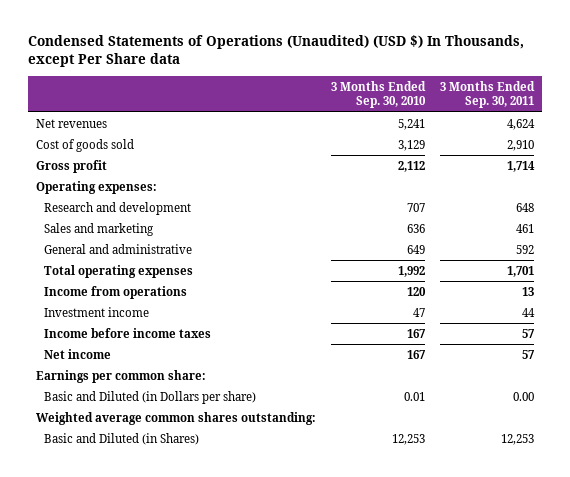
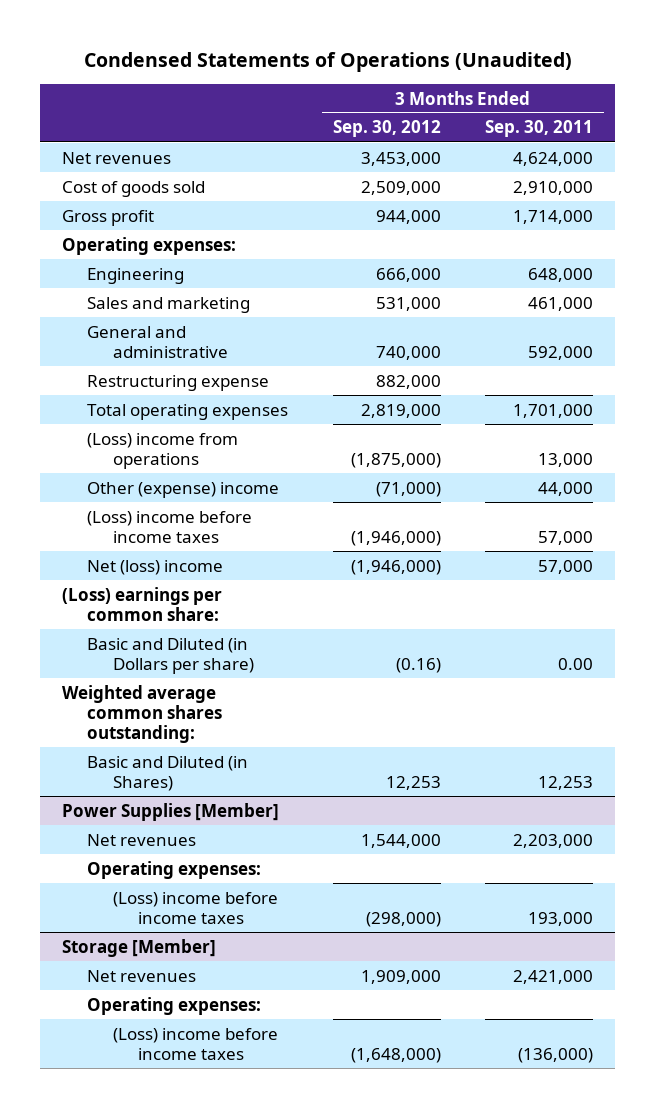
[27,34,524,68] Condensed Statements of Operations (Unaudited) (USD $) In Thousands, except Per Share data -> [83,51,572,72] Condensed Statements of Operations (Unaudited)
[330,80,426,109] 3 Months Ended Sep. 30, 2010 -> none
none -> [332,120,441,138] Sep. 30, 2012
[507,118,536,130] 4,624 -> [513,151,594,166] 4,624,000
[507,139,535,151] 2,910 -> [513,180,594,195] 2,910,000
[507,160,536,172] 1,714 -> [513,209,594,224] 1,714,000
[44,201,192,215] Research and development -> none
[44,306,150,317] Investment income -> none
none -> [87,267,185,284] Engineering
[516,223,535,233] 461 -> [528,296,594,311] 461,000
[516,244,535,254] 592 -> [528,345,594,360] 592,000
none -> [87,374,270,391] Restructuring expense
[507,265,535,277] 1,701 -> [513,403,594,418] 1,701,000
[44,285,188,299] Income from operations -> [87,432,239,469] (Loss) income from operations
[522,286,535,296] 13 -> [538,452,594,467] 13,000
none -> [87,481,280,498] Other (expense) income
[44,327,212,338] Income before income taxes -> [87,510,253,543] (Loss) income before income taxes
[522,328,536,338] 57 -> [538,530,594,545] 57,000
[44,348,112,359] Net income -> [87,559,224,575] Net (loss) income
[522,349,536,359] 57 -> [538,559,594,574] 57,000
[35,369,206,383] Earnings per common share: -> [62,586,223,621] (Loss) earnings per common share:
none -> [62,802,280,821] Power Supplies [Member]
none -> [87,833,197,846] Net revenues
none -> [87,860,262,879] Operating expenses:
none -> [112,891,278,924] (Loss) income before income taxes
none -> [62,938,217,957] Storage [Member]
none -> [87,969,197,982] Net revenues
none -> [87,996,262,1015] Operating expenses:
none -> [112,1027,278,1060] (Loss) income before income taxes

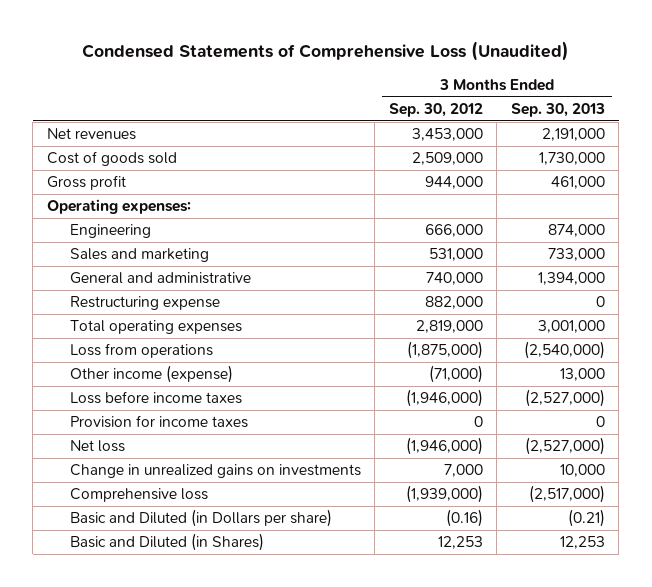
[83,51,572,72] Condensed Statements of Operations (Unaudited) -> [81,40,569,61] Condensed Statements of Comprehensive Loss (Unaudited)
[485,120,594,138] Sep. 30, 2011 -> none
none -> [510,102,605,117] Sep. 30, 2013
[62,586,223,621] (Loss) earnings per common share: -> none
[87,432,239,469] (Loss) income from operations -> [69,343,213,359] Loss from operations
[87,481,280,498] Other (expense) income -> [69,365,233,384] Other income (expense)
[87,510,253,543] (Loss) income before income taxes -> [69,391,242,405] Loss before income taxes
none -> [69,415,248,429] Provision for income taxes
[87,559,224,575] Net (loss) income -> [69,440,125,453] Net loss
none -> [69,464,361,479] Change in unrealized gains on investments
none -> [69,488,208,503] Comprehensive loss
[62,684,223,743] Weighted average common shares outstanding: -> none
[62,802,280,821] Power Supplies [Member] -> none
[87,833,197,846] Net revenues -> none
[87,860,262,879] Operating expenses: -> none
[112,891,278,924] (Loss) income before income taxes -> none
[62,938,217,957] Storage [Member] -> none
[87,969,197,982] Net revenues -> none
[87,996,262,1015] Operating expenses: -> none
[112,1027,278,1060] (Loss) income before income taxes -> none

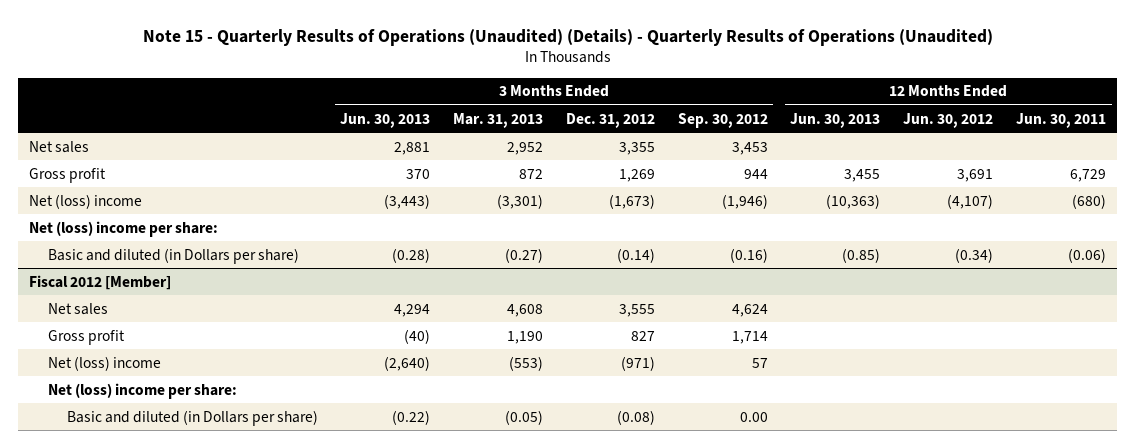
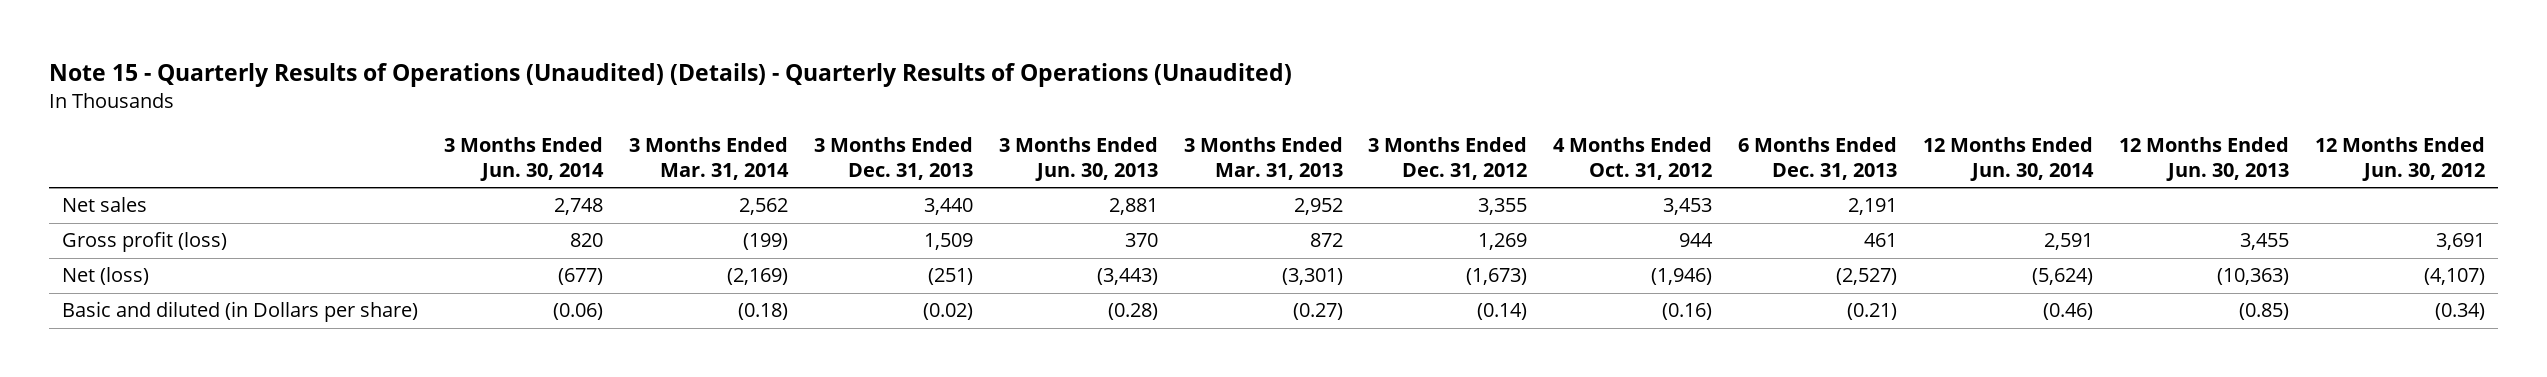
[677,112,768,128] Sep. 30, 2012 -> none
[1015,112,1106,128] Jun. 30, 2011 -> none
none -> [444,137,605,182] 3 Months Ended Jun. 30, 2014
none -> [629,137,790,181] 3 Months Ended Mar. 31, 2014
none -> [813,137,973,181] 3 Months Ended Dec. 31, 2013
none -> [1553,137,1713,181] 4 Months Ended Oct. 31, 2012
none -> [1738,137,1898,181] 6 Months Ended Dec. 31, 2013
none -> [1922,137,2094,182] 12 Months Ended Jun. 30, 2014
[29,220,219,237] Net (loss) income per share: -> none
[29,167,107,183] Gross profit -> [62,231,228,253] Gross profit (loss)
[29,193,143,209] Net (loss) income -> [62,267,150,286] Net (loss)
[29,274,172,290] Fiscal 2012 [Member] -> none
[48,302,109,315] Net sales -> none
[48,329,126,345] Gross profit -> none
[48,355,162,371] Net (loss) income -> none
[48,382,238,399] Net (loss) income per share: -> none
[66,409,318,426] Basic and diluted (in Dollars per share) -> none

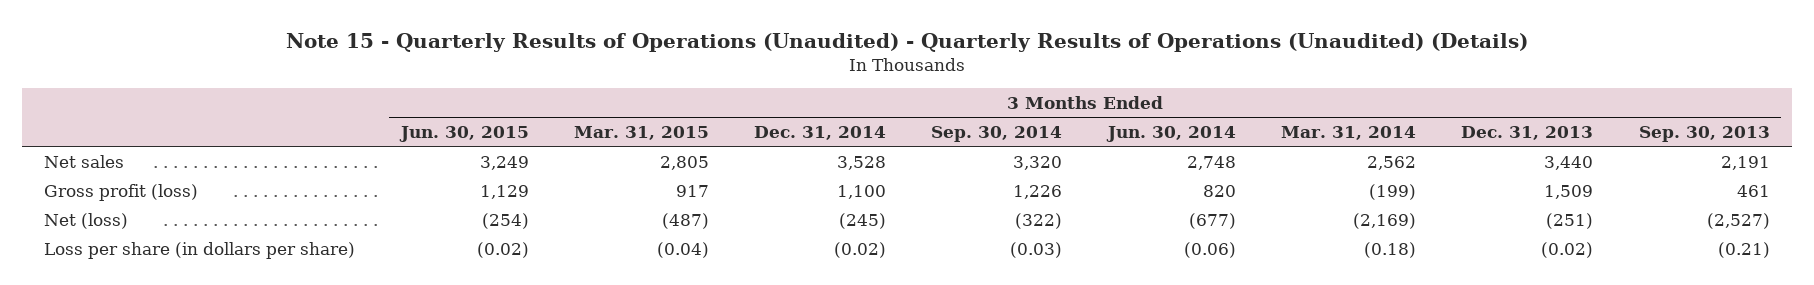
[49,62,1293,87] Note 15 - Quarterly Results of Operations (Unaudited) (Details) - Quarterly Results of Operations (Unaudited) -> [285,33,1528,53] Note 15 - Quarterly Results of Operations (Unaudited) - Quarterly Results of Operations (Unaudited) (Details)
[998,137,1158,182] 3 Months Ended Jun. 30, 2013 -> none
[1183,137,1343,181] 3 Months Ended Mar. 31, 2013 -> none
[1368,137,1528,181] 3 Months Ended Dec. 31, 2012 -> none
[1553,137,1713,181] 4 Months Ended Oct. 31, 2012 -> none
[1738,137,1898,181] 6 Months Ended Dec. 31, 2013 -> none
[1922,137,2094,182] 12 Months Ended Jun. 30, 2014 -> none
[2118,137,2289,182] 12 Months Ended Jun. 30, 2013 -> none
[2314,137,2485,182] 12 Months Ended Jun. 30, 2012 -> none
none -> [398,126,529,143] Jun. 30, 2015
none -> [573,126,709,141] Mar. 31, 2015
none -> [754,126,887,141] Dec. 31, 2014
none -> [931,126,1063,143] Sep. 30, 2014
none -> [1638,126,1770,143] Sep. 30, 2013
[62,301,419,323] Basic and diluted (in Dollars per share) -> [44,241,356,259] Loss per share (in dollars per share)

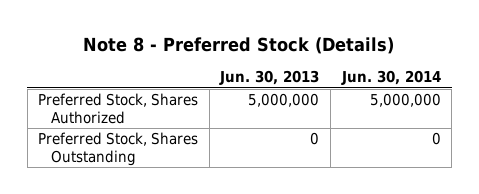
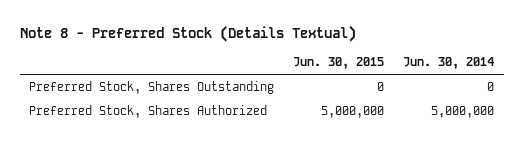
[83,36,395,54] Note 8 - Preferred Stock (Details) -> [19,25,356,42] Note 8 - Preferred Stock (Details Textual)
[219,70,320,86] Jun. 30, 2013 -> none
none -> [293,57,385,70] Jun. 30, 2015
[38,93,199,125] Preferred Stock, Shares Authorized -> [29,105,268,119] Preferred Stock, Shares Authorized

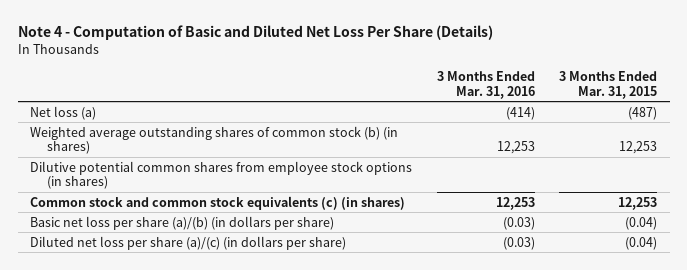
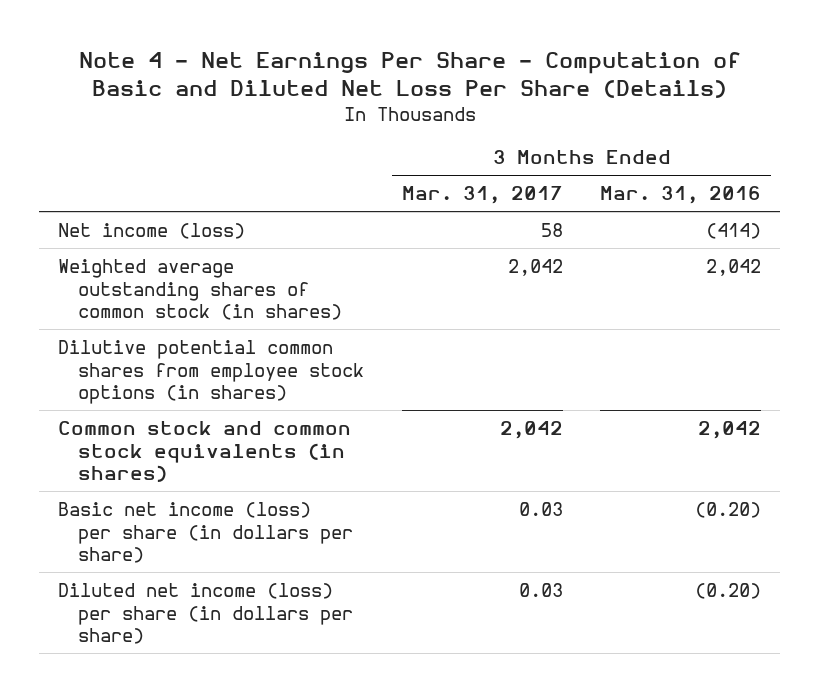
[17,25,493,41] Note 4 - Computation of Basic and Diluted Net Loss Per Share (Details) -> [78,51,741,99] Note 4 - Net Earnings Per Share - Computation of Basic and Diluted Net Loss Per Share (Details)
[559,70,658,99] 3 Months Ended Mar. 31, 2015 -> none
none -> [401,185,563,204] Mar. 31, 2017
[30,105,97,120] Net loss (a) -> [58,222,246,239] Net income (loss)
[30,125,399,155] Weighted average outstanding shares of common stock (b) (in shares) -> [58,258,343,321] Weighted average outstanding shares of common stock (in shares)
[496,141,535,155] 12,253 -> [706,258,762,276] 2,042
[30,195,406,210] Common stock and common stock equivalents (c) (in shares) -> [58,420,352,483] Common stock and common stock equivalents (in shares)
[495,196,535,210] 12,253 -> [698,420,762,439] 2,042
[30,215,335,230] Basic net loss per share (a)/(b) (in dollars per share) -> [58,501,354,564] Basic net income (loss) per share (in dollars per share)
[502,216,535,230] (0.03) -> [695,501,762,518] (0.20)
[30,235,347,250] Diluted net loss per share (a)/(c) (in dollars per share) -> [58,582,354,645] Diluted net income (loss) per share (in dollars per share)
[502,236,535,250] (0.03) -> [695,582,762,599] (0.20)

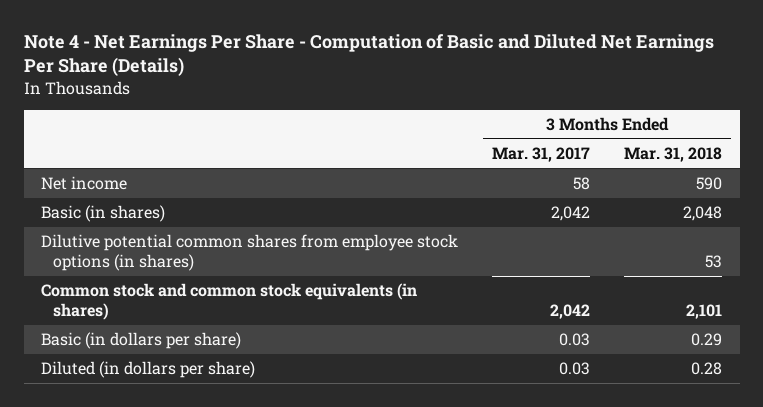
[78,51,741,99] Note 4 - Net Earnings Per Share - Computation of Basic and Diluted Net Loss Per Share (Details) -> [23,33,714,77] Note 4 - Net Earnings Per Share - Computation of Basic and Diluted Net Earnings Per Share (Details)
[600,185,762,204] Mar. 31, 2016 -> none
none -> [624,146,723,162] Mar. 31, 2018
[58,222,246,239] Net income (loss) -> [40,176,127,191] Net income
[58,258,343,321] Weighted average outstanding shares of common stock (in shares) -> [40,205,165,223] Basic (in shares)
[58,501,354,564] Basic net income (loss) per share (in dollars per share) -> [40,332,241,350] Basic (in dollars per share)
[58,582,354,645] Diluted net income (loss) per share (in dollars per share) -> [40,361,255,379] Diluted (in dollars per share)

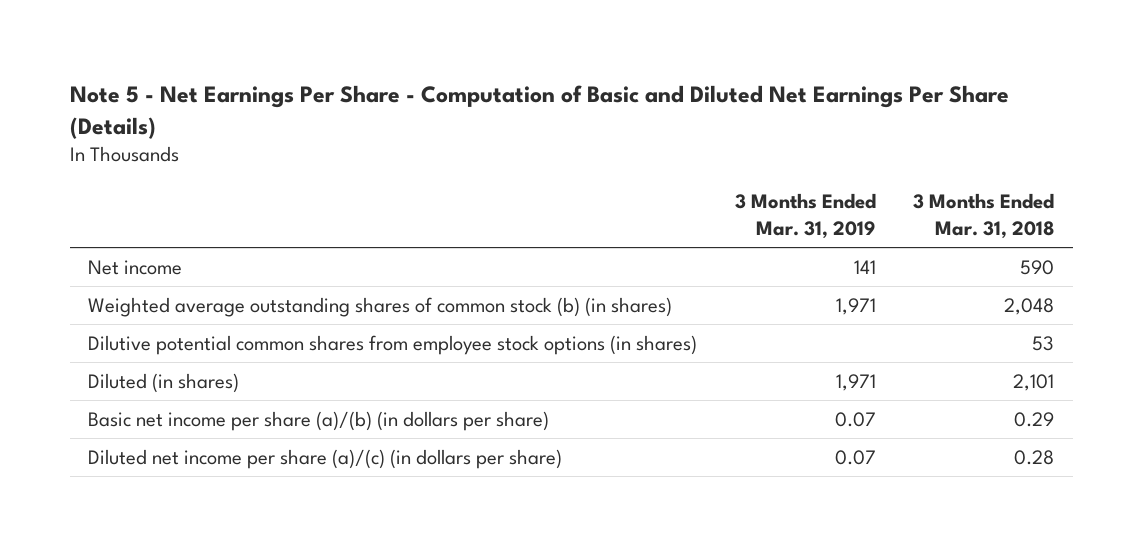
[23,33,714,77] Note 4 - Net Earnings Per Share - Computation of Basic and Diluted Net Earnings Per Share (Details) -> [69,84,1009,139] Note 5 - Net Earnings Per Share - Computation of Basic and Diluted Net Earnings Per Share (Details)
[492,146,591,162] Mar. 31, 2017 -> none
none -> [734,193,876,239] 3 Months Ended Mar. 31, 2019
[40,205,165,223] Basic (in shares) -> [88,297,673,318] Weighted average outstanding shares of common stock (b) (in shares)
[40,283,417,320] Common stock and common stock equivalents (in shares) -> [88,373,240,394] Diluted (in shares)
[40,332,241,350] Basic (in dollars per share) -> [88,411,550,432] Basic net income per share (a)/(b) (in dollars per share)
[40,361,255,379] Diluted (in dollars per share) -> [88,449,563,470] Diluted net income per share (a)/(c) (in dollars per share)

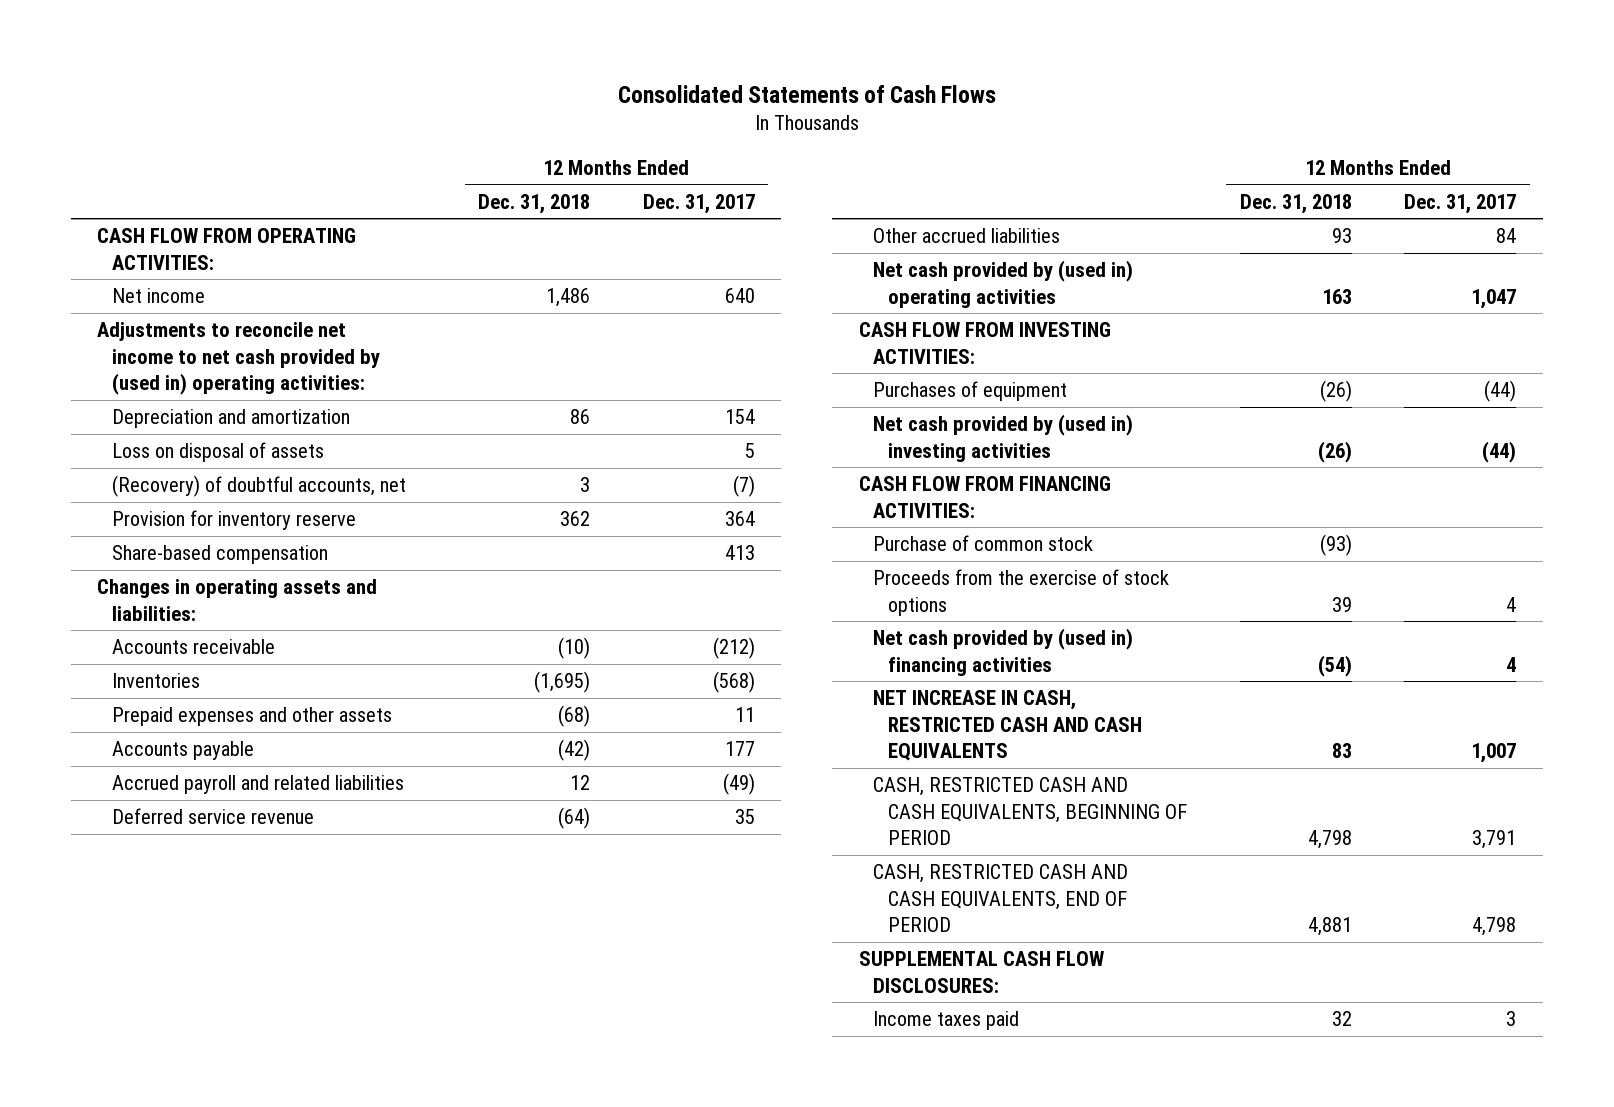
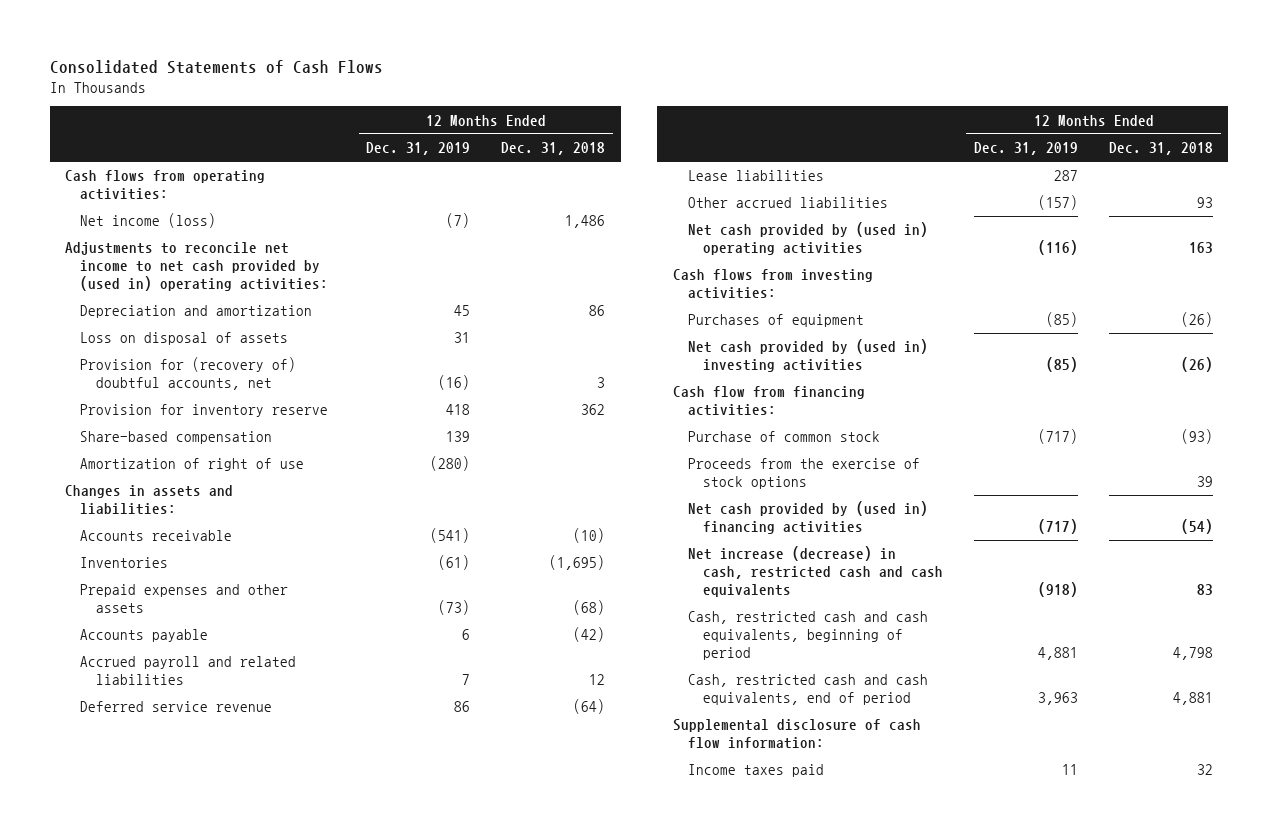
[642,193,755,214] Dec. 31, 2017 -> none
none -> [366,142,471,156] Dec. 31, 2019
[97,228,357,270] CASH FLOW FROM OPERATING ACTIVITIES: -> [65,170,266,201] Cash flows from operating activities:
[111,288,205,304] Net income -> [80,213,217,229] Net income (loss)
[111,475,406,498] (Recovery) of doubtful accounts, net -> [80,357,297,391] Provision for (recovery of) doubtful accounts, net
none -> [80,458,305,472] Amortization of right of use
[97,579,378,621] Changes in operating assets and liabilities: -> [65,485,234,516] Changes in assets and liabilities:
none -> [687,170,824,182] Lease liabilities
[858,322,1111,364] CASH FLOW FROM INVESTING ACTIVITIES: -> [672,269,873,300] Cash flows from investing activities:
[858,476,1111,518] CASH FLOW FROM FINANCING ACTIVITIES: -> [672,386,865,417] Cash flow from financing activities:
[873,690,1142,762] NET INCREASE IN CASH, RESTRICTED CASH AND CASH EQUIVALENTS -> [687,546,944,598] Net increase (decrease) in cash, restricted cash and cash equivalents
[873,777,1187,846] CASH, RESTRICTED CASH AND CASH EQUIVALENTS, BEGINNING OF PERIOD -> [687,611,928,661] Cash, restricted cash and cash equivalents, beginning of period
[873,864,1129,933] CASH, RESTRICTED CASH AND CASH EQUIVALENTS, END OF PERIOD -> [687,674,928,706] Cash, restricted cash and cash equivalents, end of period
[858,951,1104,993] SUPPLEMENTAL CASH FLOW DISCLOSURES: -> [672,719,921,750] Supplemental disclosure of cash flow information:

